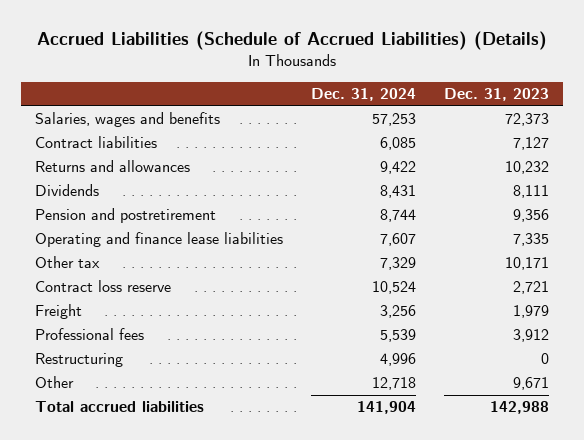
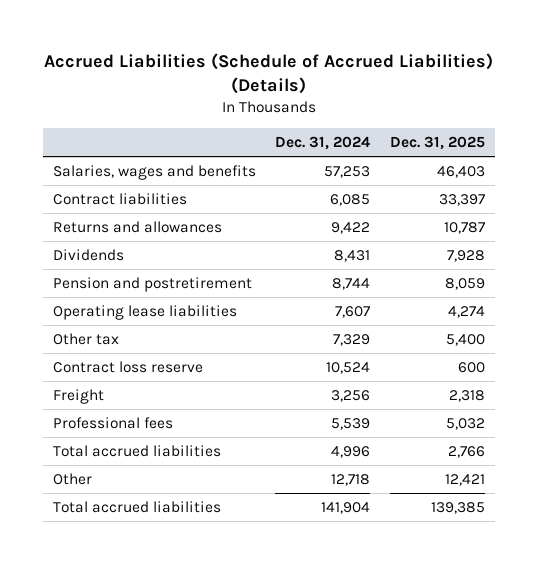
[443,88,549,102] Dec. 31, 2023 -> none
none -> [389,135,485,150] Dec. 31, 2025
[34,232,283,248] Operating and finance lease liabilities -> [52,305,237,321] Operating lease liabilities
[34,353,123,368] Restructuring -> [52,445,221,458] Total accrued liabilities

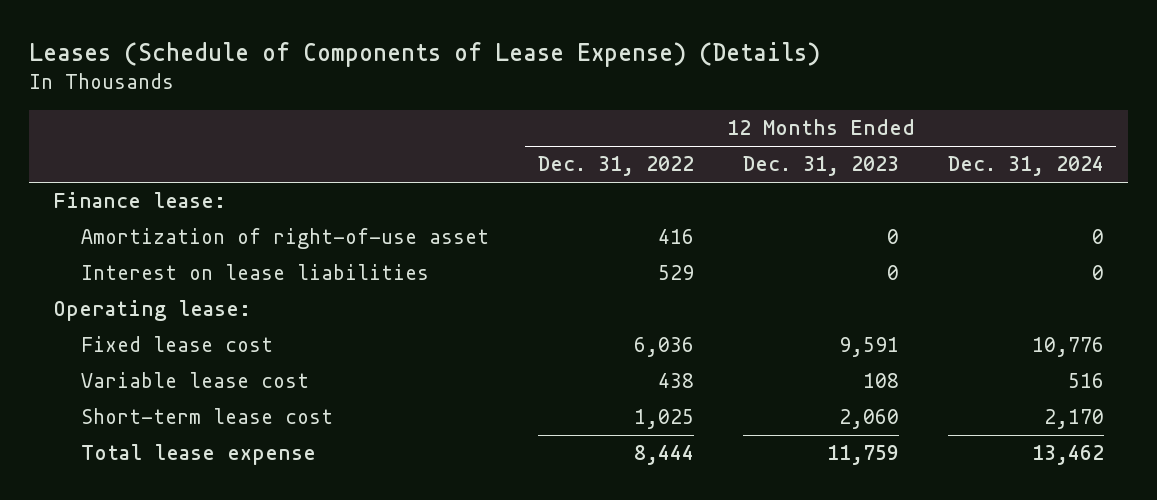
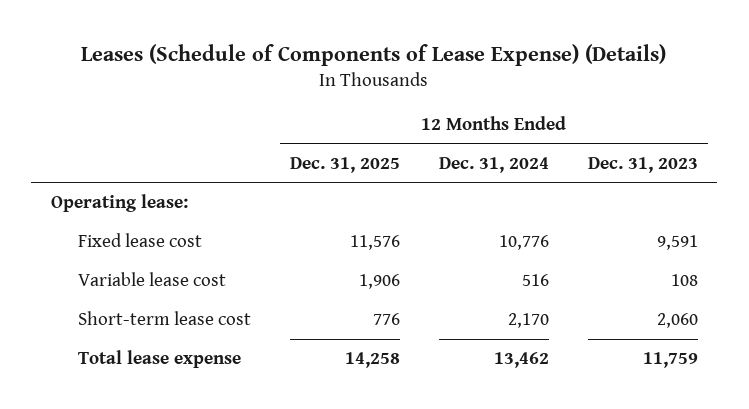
[537,156,694,177] Dec. 31, 2022 -> none
none -> [289,156,400,173] Dec. 31, 2025
[53,192,227,209] Finance lease: -> none
[80,228,489,250] Amortization of right-of-use asset -> none
[80,264,429,281] Interest on lease liabilities -> none

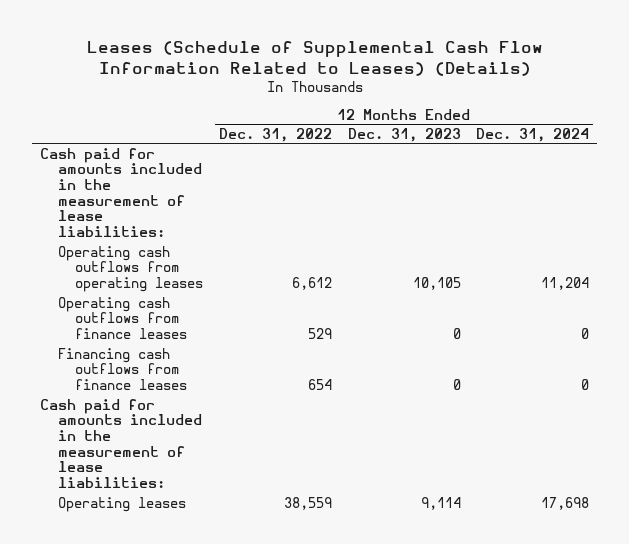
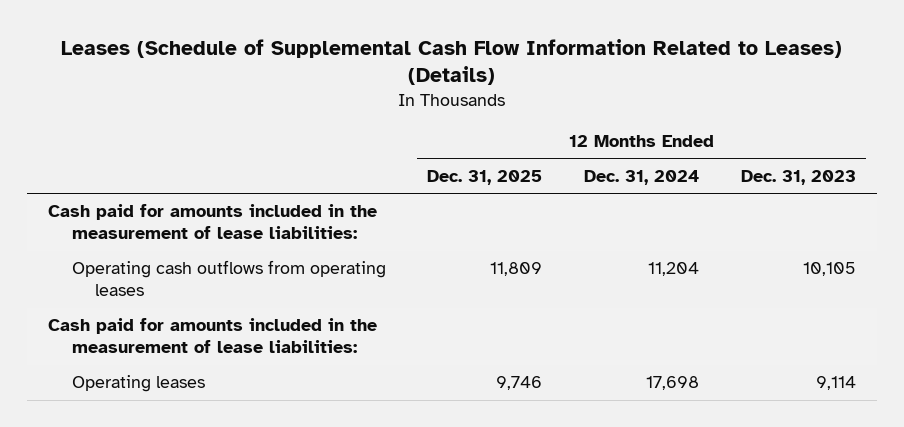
[218,127,332,142] Dec. 31, 2022 -> none
none -> [427,170,543,186] Dec. 31, 2025
[57,296,188,340] Operating cash outflows from finance leases -> none
[57,347,188,391] Financing cash outflows from finance leases -> none

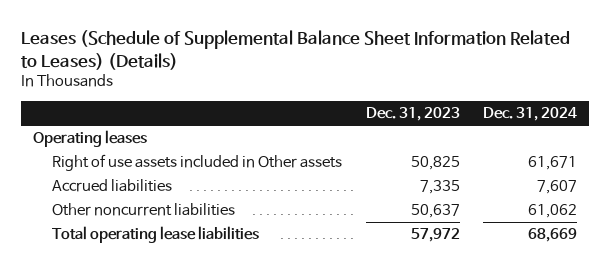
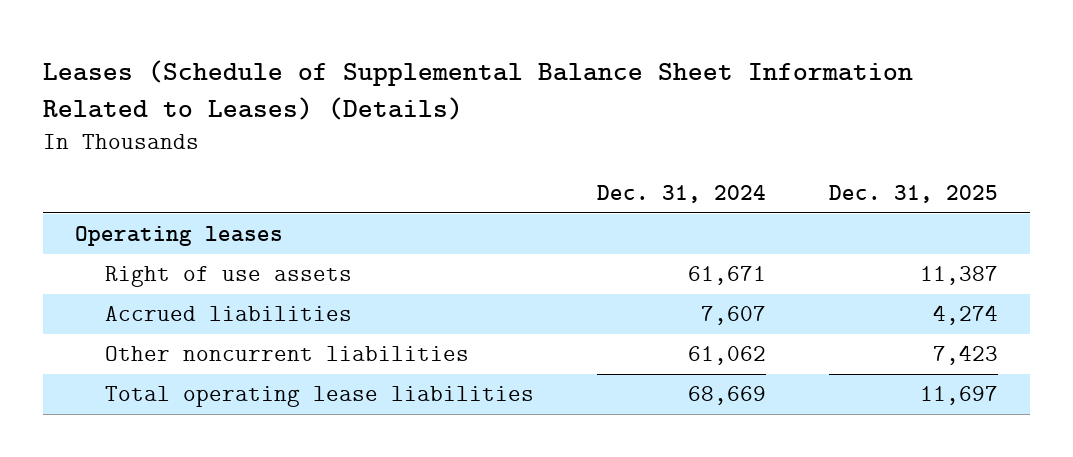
[365,107,460,122] Dec. 31, 2023 -> none
none -> [829,185,999,204] Dec. 31, 2025
[51,154,342,172] Right of use assets included in Other assets -> [104,266,352,288] Right of use assets

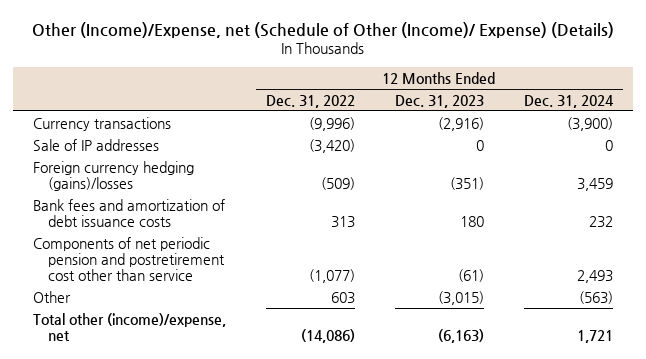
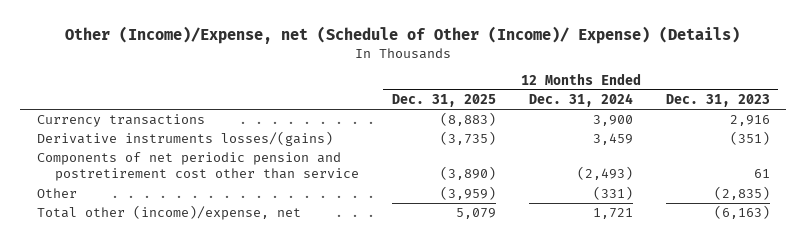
[265,94,355,108] Dec. 31, 2022 -> none
none -> [391,94,496,108] Dec. 31, 2025
[33,138,160,151] Sale of IP addresses -> none
[33,198,226,227] Bank fees and amortization of debt issuance costs -> none
[437,116,484,131] (2,916) -> [729,115,770,127] 2,916
[566,116,613,131] (3,900) -> [592,115,633,127] 3,900
[33,160,195,191] Foreign currency hedging (gains)/losses -> [36,131,333,147] Derivative instruments losses/(gains)
[457,269,484,283] (61) -> [753,169,770,179] 61
[576,270,613,284] 2,493 -> [576,166,633,181] (2,493)
[437,290,484,305] (3,015) -> [713,186,770,201] (2,835)
[578,290,613,304] (563) -> [592,186,633,201] (331)

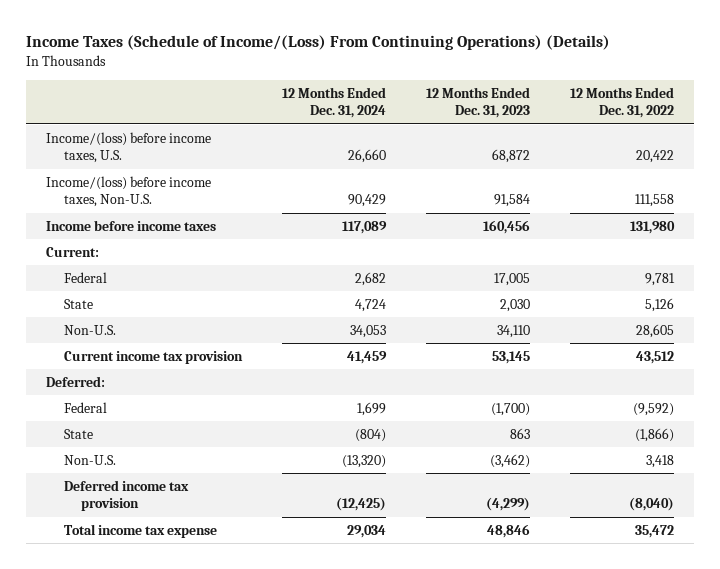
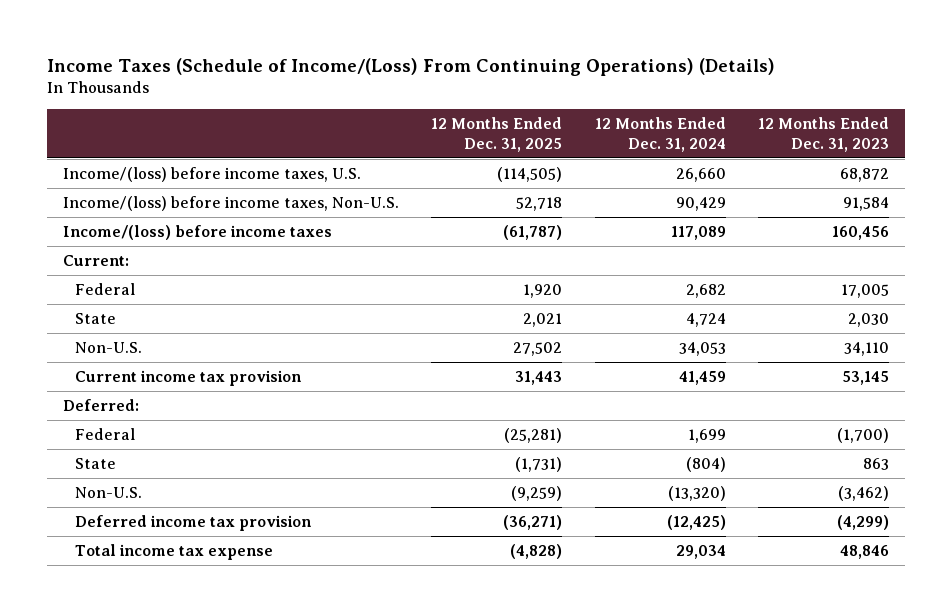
[569,86,674,119] 12 Months Ended Dec. 31, 2022 -> none
none -> [431,117,563,152] 12 Months Ended Dec. 31, 2025
[45,219,216,231] Income before income taxes -> [63,225,333,241] Income/(loss) before income taxes

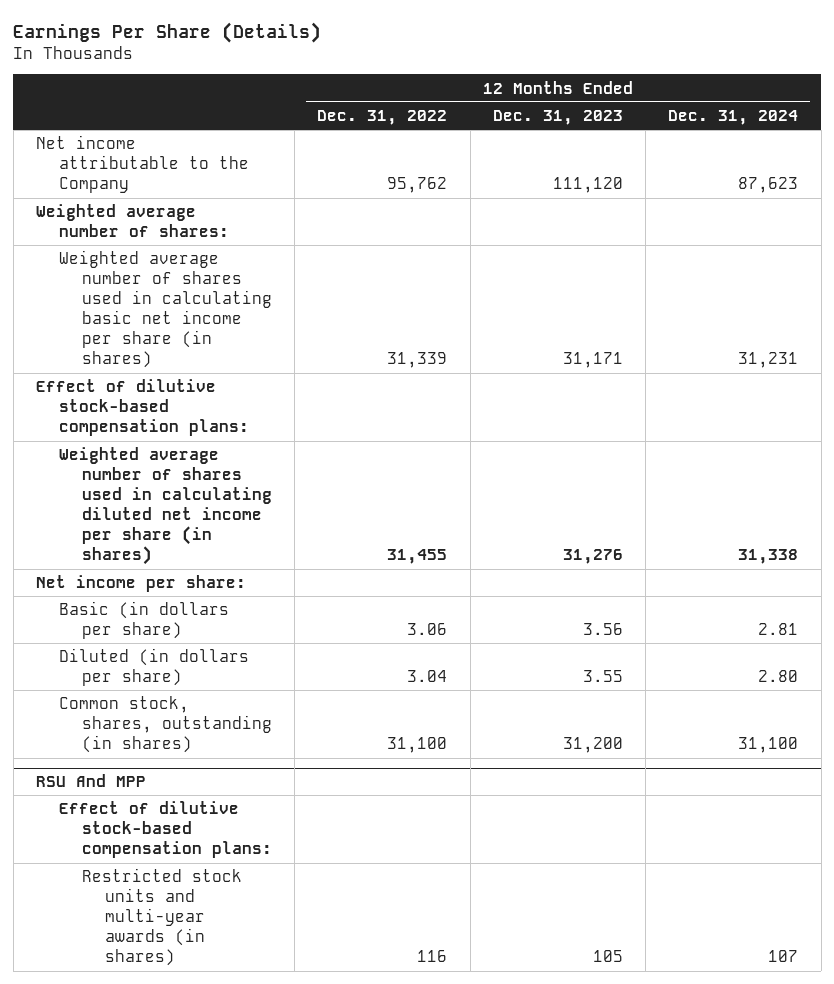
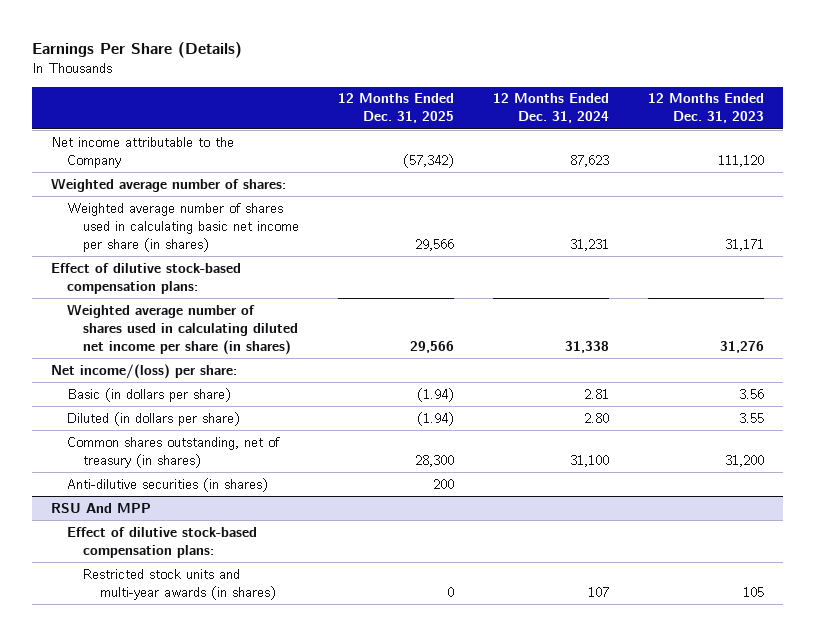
[317,110,448,126] Dec. 31, 2022 -> none
none -> [338,93,455,124] 12 Months Ended Dec. 31, 2025
[35,575,246,593] Net income per share: -> [51,363,238,379] Net income/(loss) per share:
[58,696,272,754] Common stock, shares, outstanding (in shares) -> [67,436,281,468] Common shares outstanding, net of treasury (in shares)
none -> [67,477,269,492] Anti-dilutive securities (in shares)

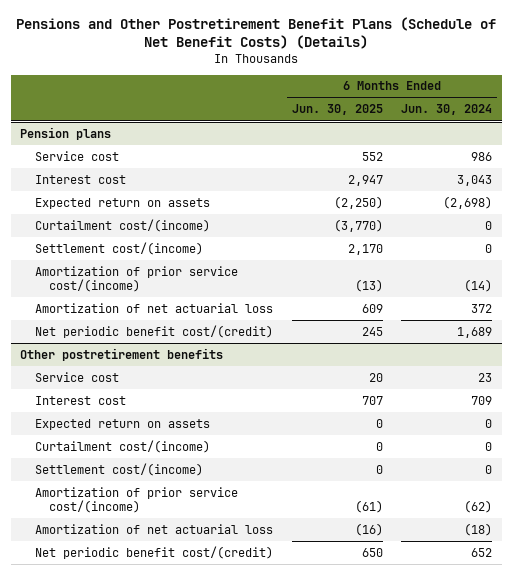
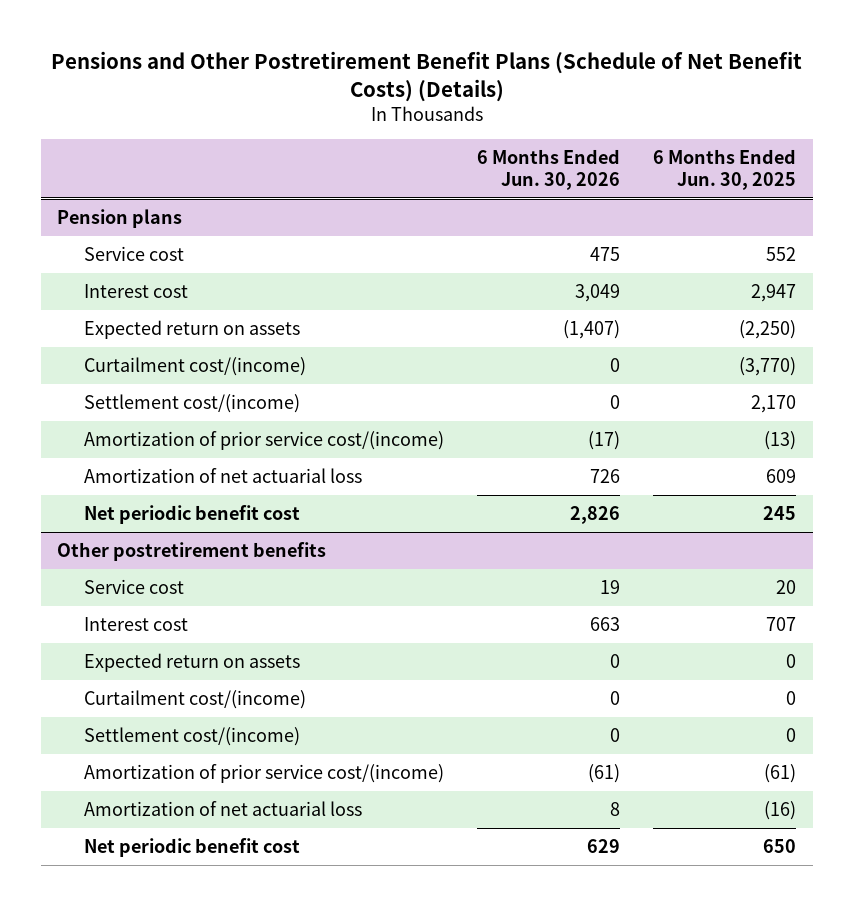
[401,104,493,116] Jun. 30, 2024 -> none
none -> [476,148,620,191] 6 Months Ended Jun. 30, 2026
[34,324,273,338] Net periodic benefit cost/(credit) -> [83,504,300,524] Net periodic benefit cost
[34,545,273,559] Net periodic benefit cost/(credit) -> [83,837,300,857] Net periodic benefit cost

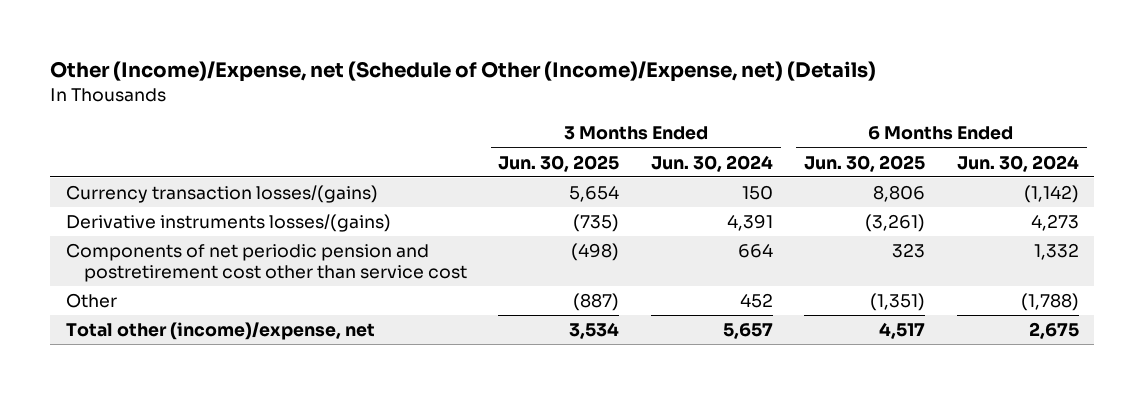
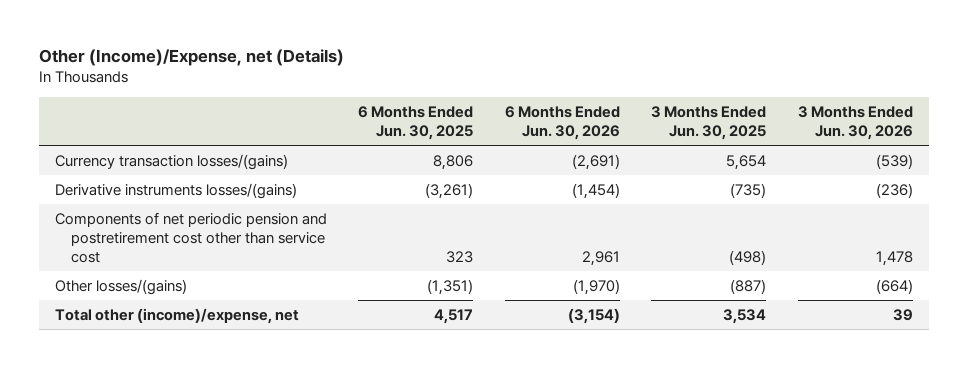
[50,61,877,83] Other (Income)/Expense, net (Schedule of Other (Income)/Expense, net) (Details) -> [38,49,344,67] Other (Income)/Expense, net (Details)
[650,154,773,172] Jun. 30, 2024 -> none
[956,154,1079,172] Jun. 30, 2024 -> none
none -> [504,106,620,141] 6 Months Ended Jun. 30, 2026
none -> [798,106,914,141] 3 Months Ended Jun. 30, 2026
[65,292,117,308] Other -> [54,278,187,295] Other losses/(gains)

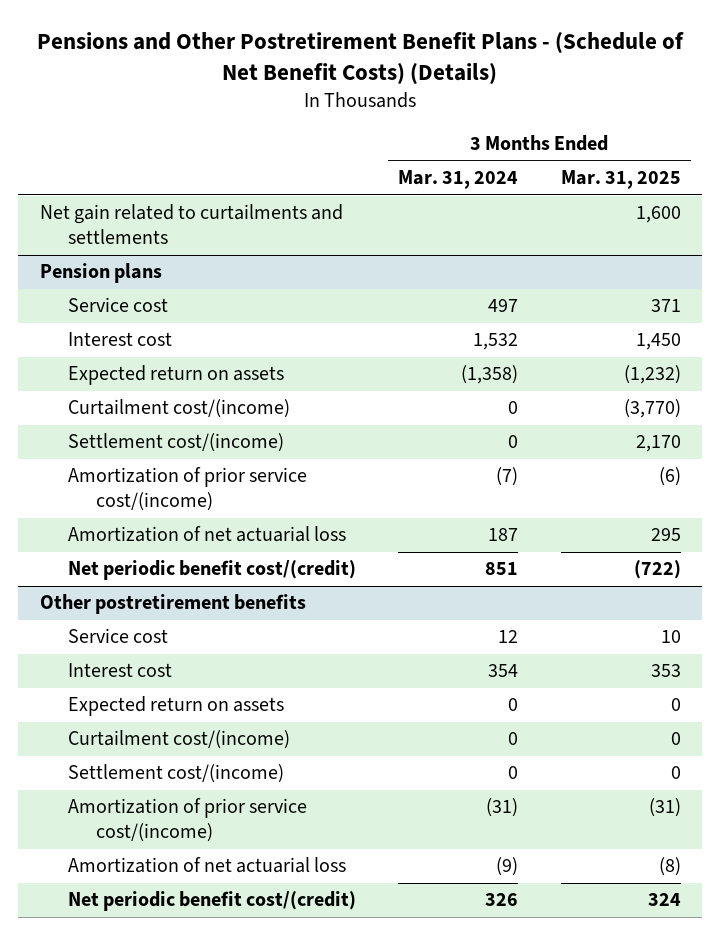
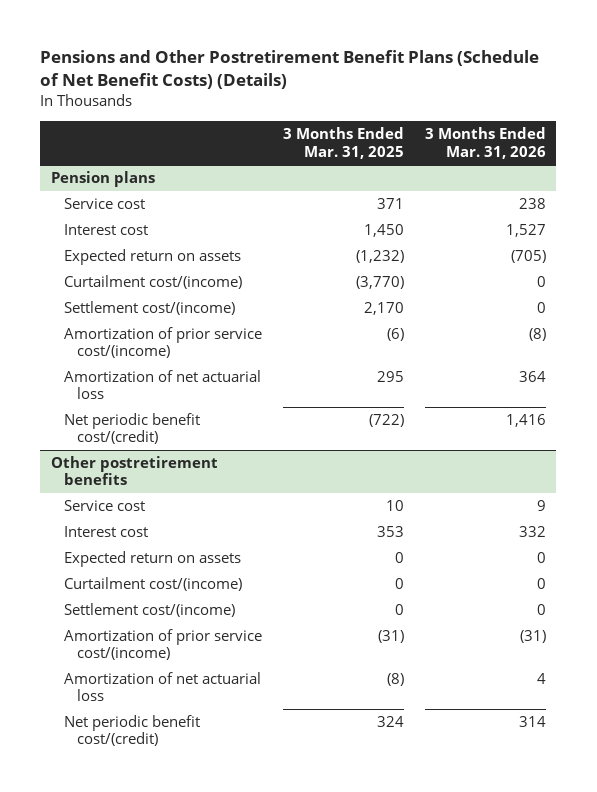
[37,32,685,86] Pensions and Other Postretirement Benefit Plans - (Schedule of Net Benefit Costs) (Details) -> [40,50,540,90] Pensions and Other Postretirement Benefit Plans (Schedule of Net Benefit Costs) (Details)
[398,170,519,190] Mar. 31, 2024 -> none
none -> [424,127,546,159] 3 Months Ended Mar. 31, 2026
[39,204,343,245] Net gain related to curtailments and settlements -> none

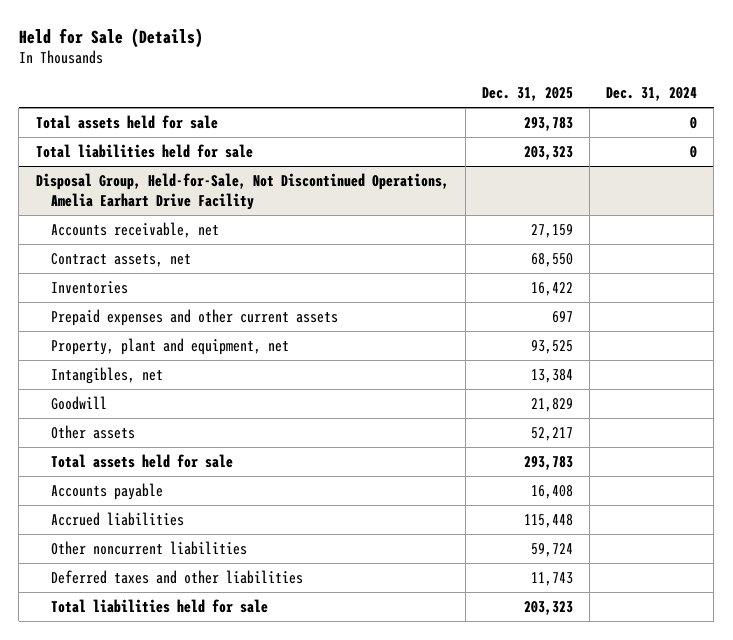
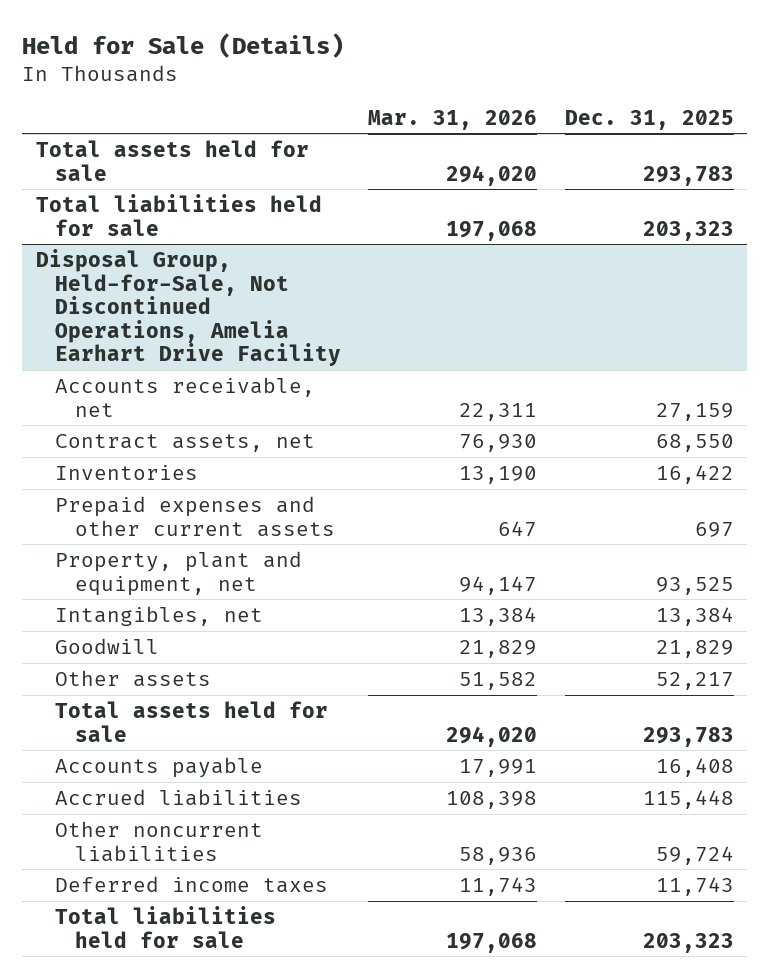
[606,87,698,102] Dec. 31, 2024 -> none
none -> [368,109,538,130] Mar. 31, 2026
[50,569,303,584] Deferred taxes and other liabilities -> [55,876,329,894] Deferred income taxes

